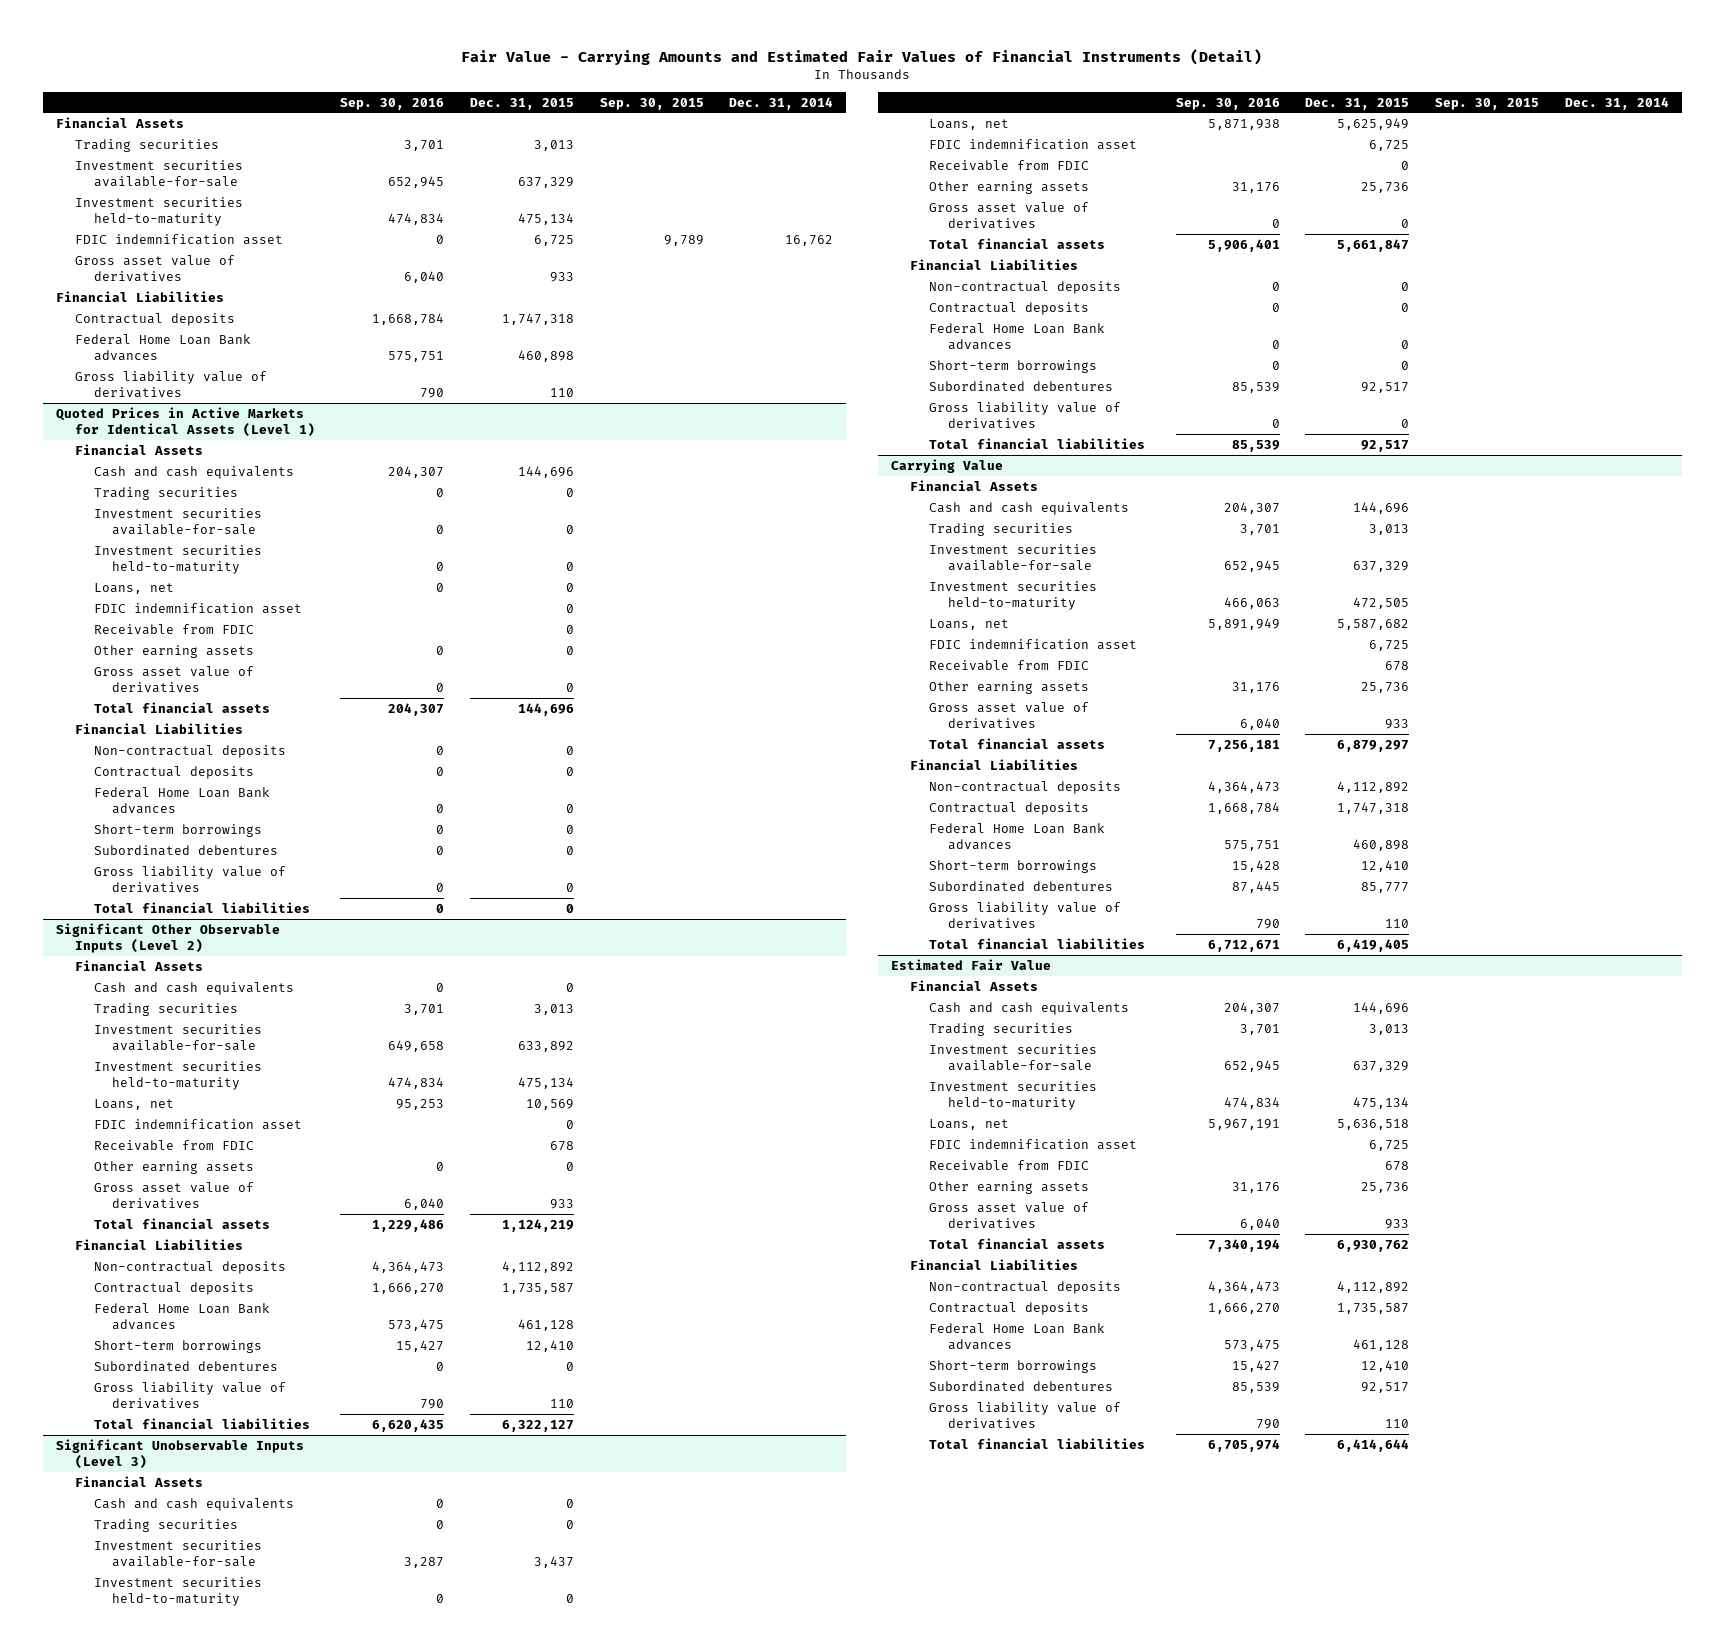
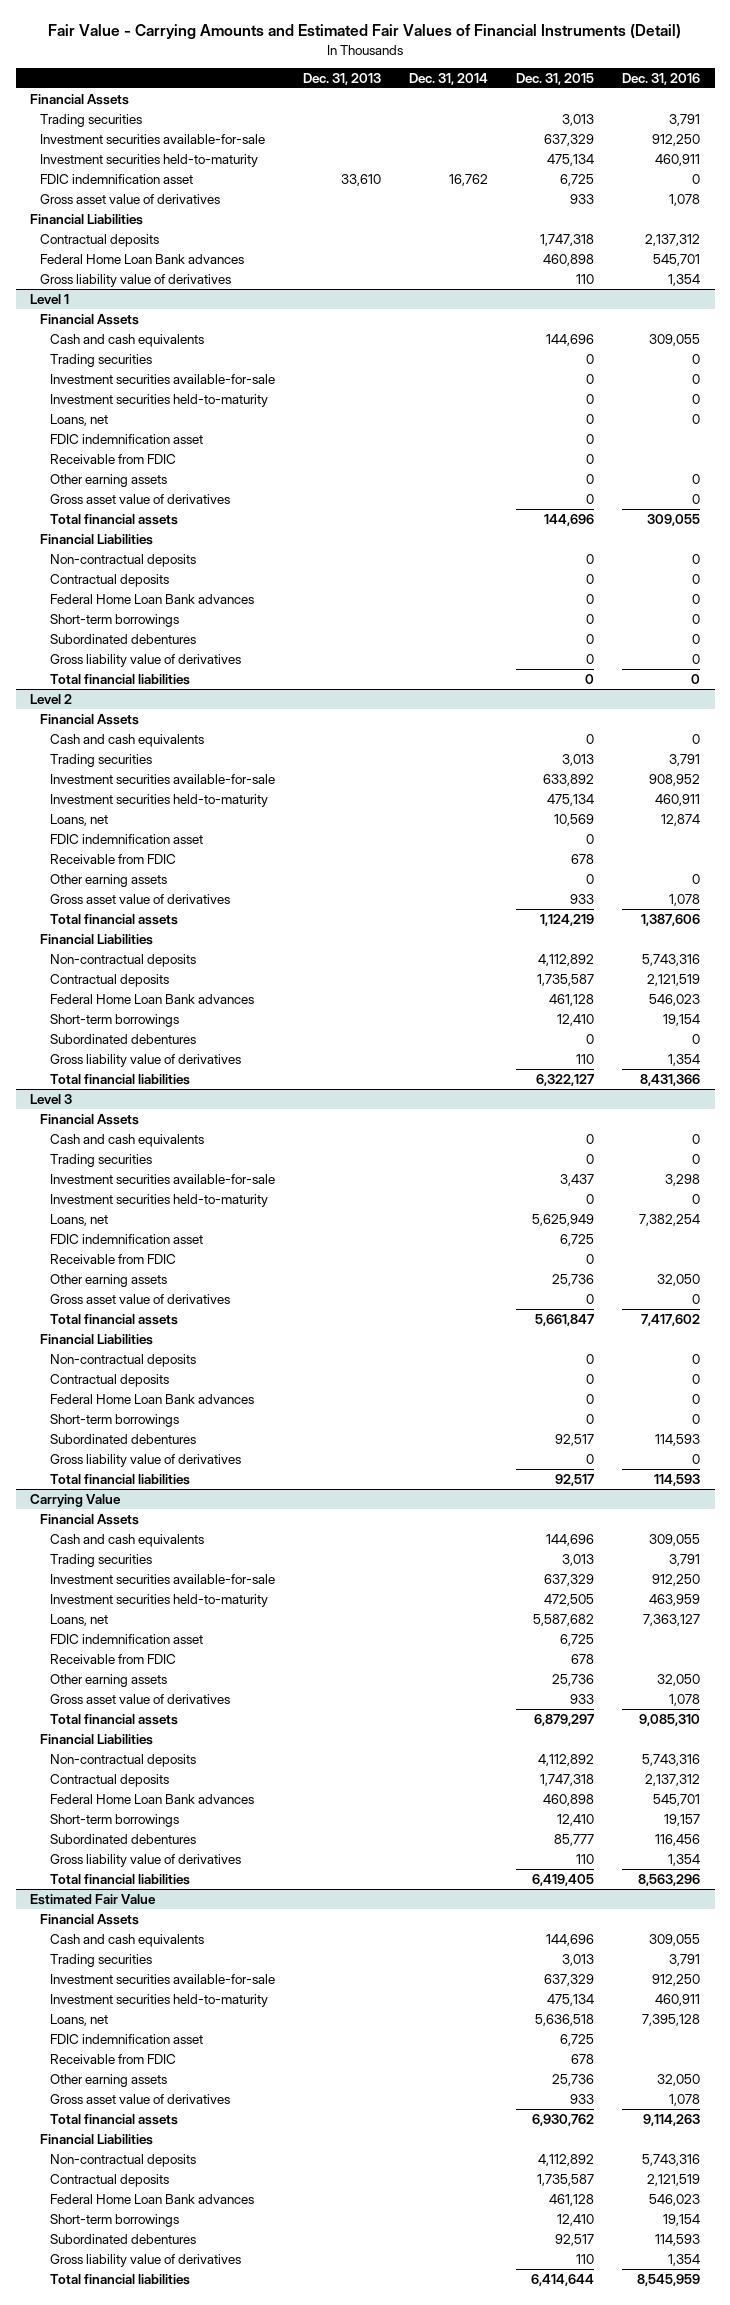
[340,97,445,110] Sep. 30, 2016 -> none
[599,97,704,110] Sep. 30, 2015 -> none
none -> [302,72,381,85] Dec. 31, 2013
none -> [622,72,701,85] Dec. 31, 2016
[55,406,315,437] Quoted Prices in Active Markets for Identical Assets (Level 1) -> [29,293,69,304] Level 1
[55,922,280,953] Significant Other Observable Inputs (Level 2) -> [29,693,72,704] Level 2
[55,1438,304,1469] Significant Unobservable Inputs (Level 3) -> [29,1093,72,1104] Level 3

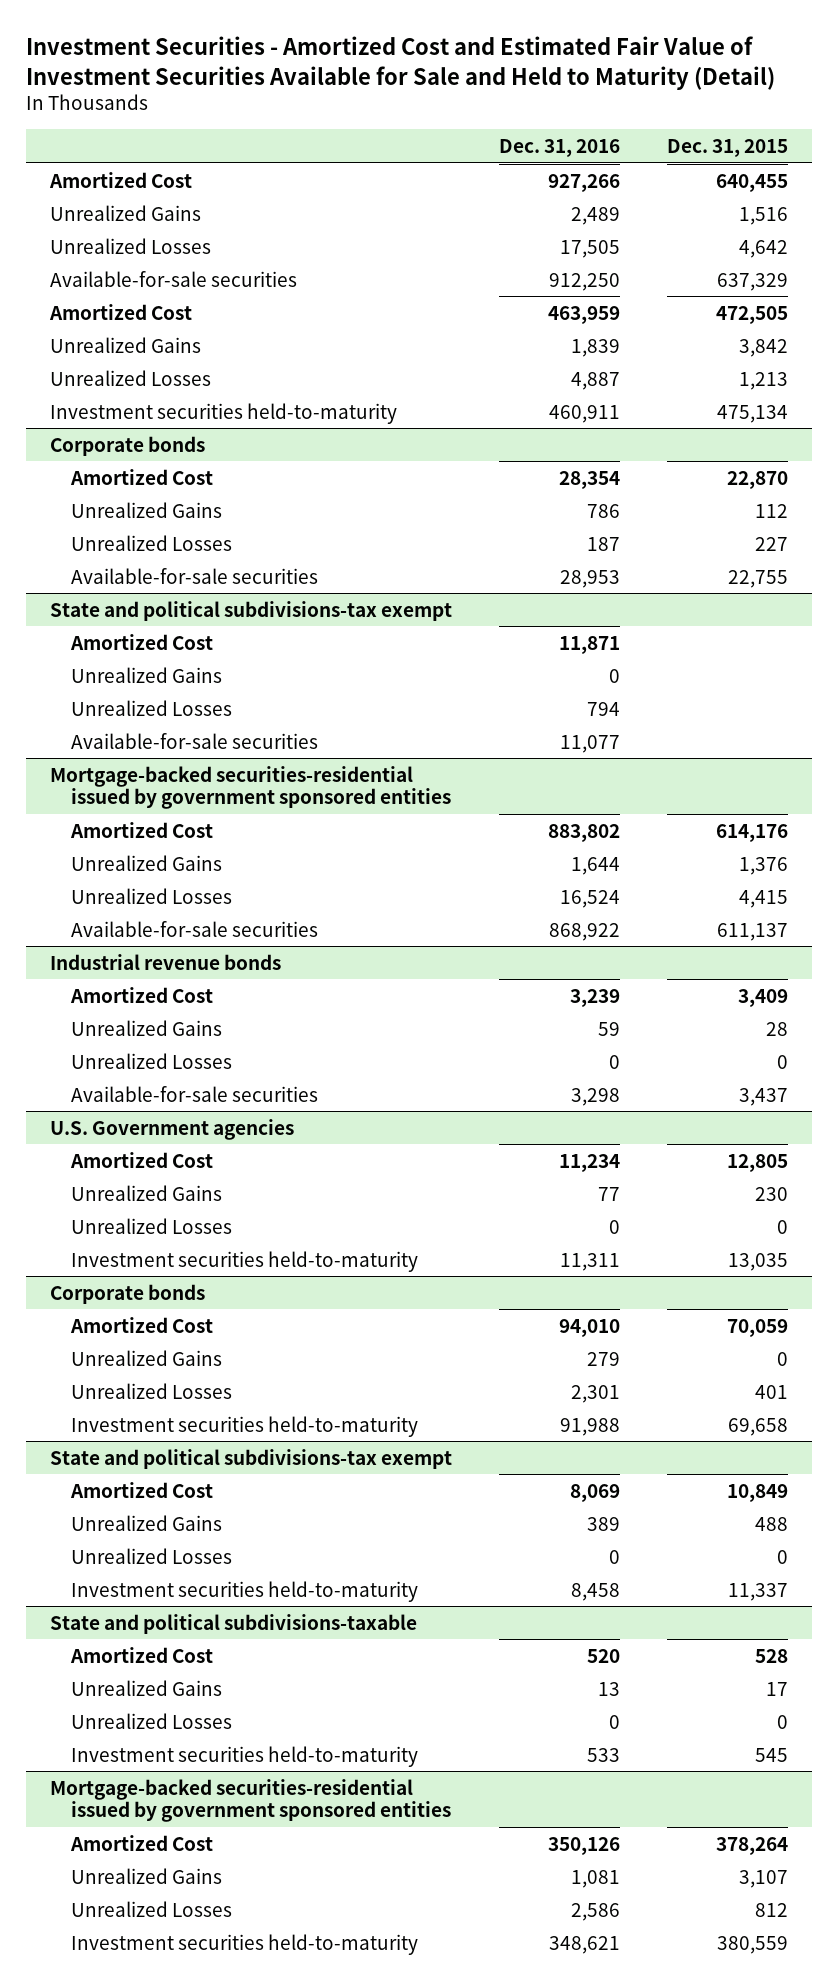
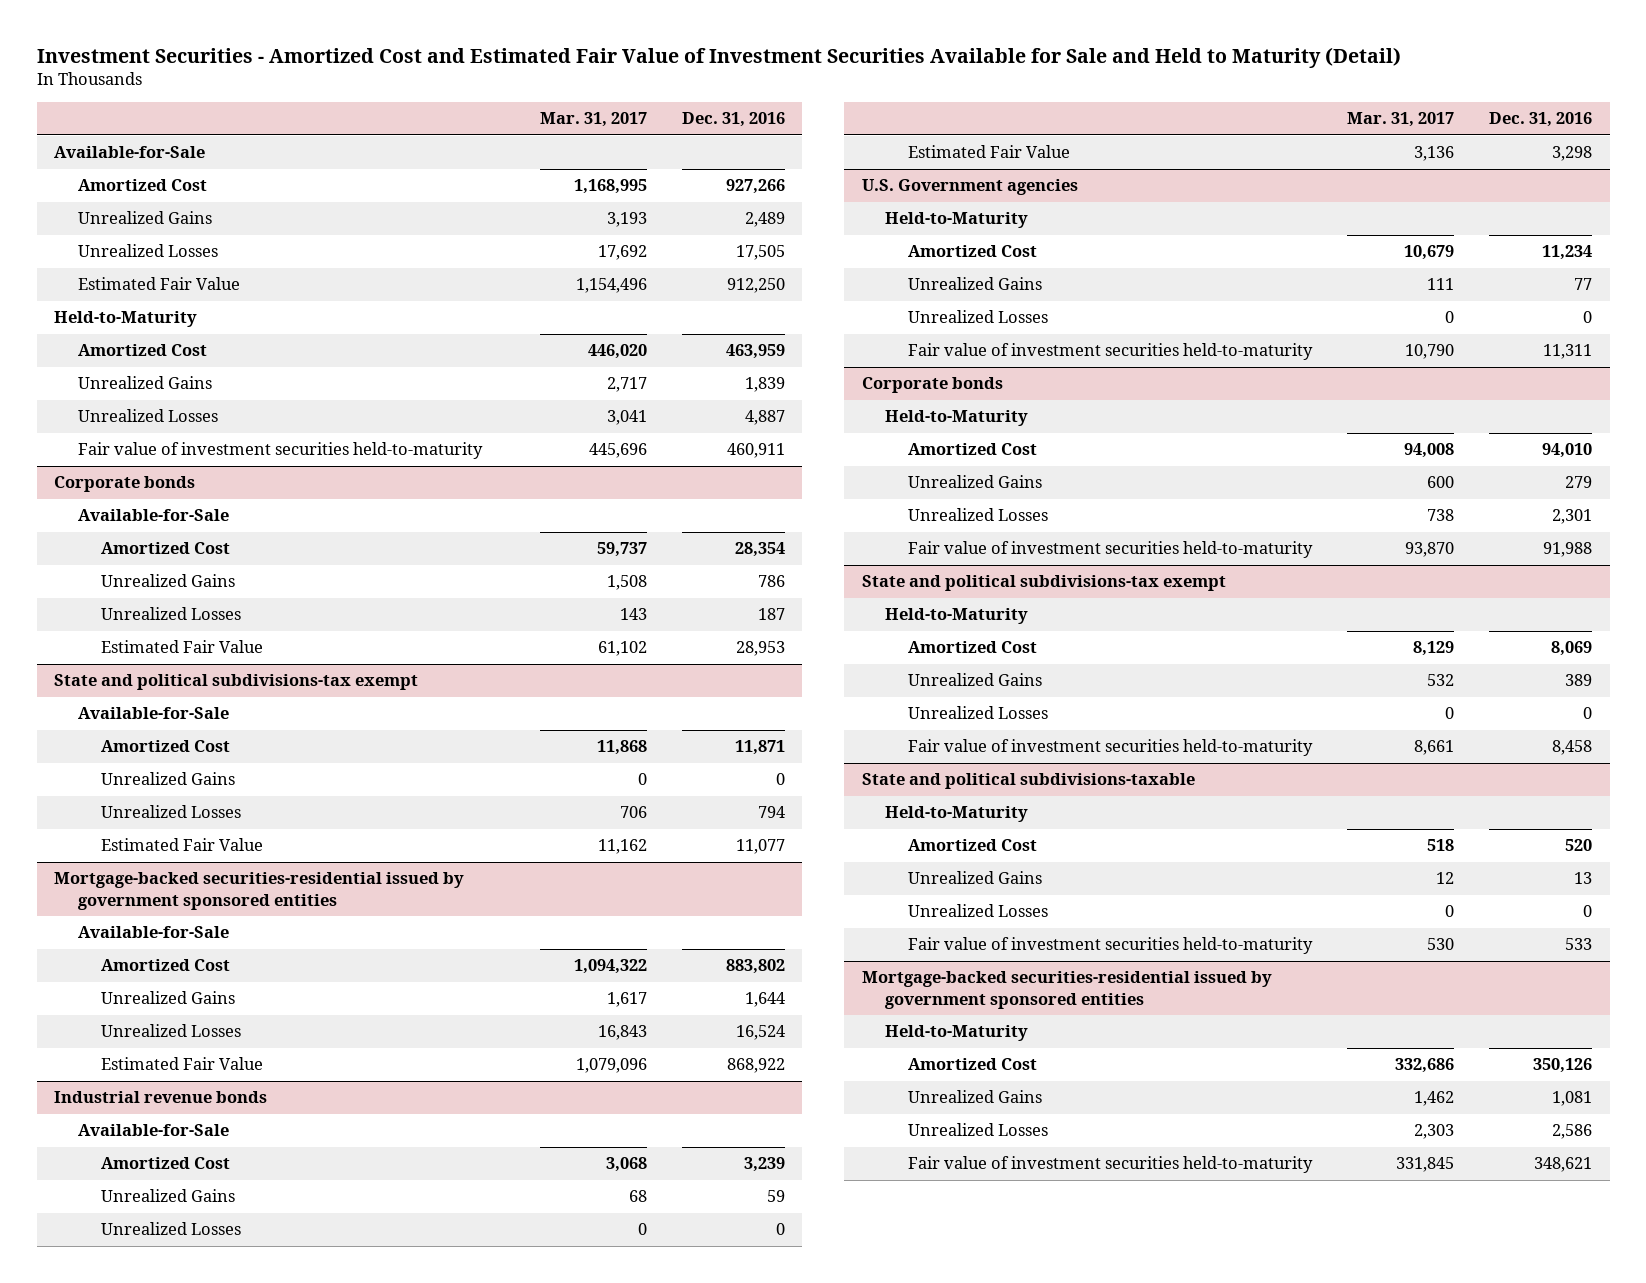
[667,138,789,157] Dec. 31, 2015 -> none
none -> [539,112,647,128] Mar. 31, 2017
none -> [54,146,206,159] Available-for-Sale
[49,270,297,287] Available-for-sale securities -> [77,277,240,291] Estimated Fair Value
none -> [54,311,198,328] Held-to-Maturity
[49,402,397,424] Investment securities held-to-maturity -> [77,442,483,460] Fair value of investment securities held-to-maturity
none -> [77,509,229,522] Available-for-Sale
[70,567,318,584] Available-for-sale securities -> [100,640,263,654] Estimated Fair Value
none -> [77,707,229,720] Available-for-Sale
[70,732,318,749] Available-for-sale securities -> [100,838,263,852] Estimated Fair Value
none -> [77,926,229,939] Available-for-Sale
[70,920,318,937] Available-for-sale securities -> [100,1057,263,1071] Estimated Fair Value
none -> [77,1124,229,1137] Available-for-Sale
[70,1085,318,1102] Available-for-sale securities -> [908,145,1071,159] Estimated Fair Value
none -> [884,212,1028,229] Held-to-Maturity
[70,1250,418,1272] Investment securities held-to-maturity -> [908,343,1314,361] Fair value of investment securities held-to-maturity
none -> [884,410,1028,427] Held-to-Maturity
[70,1415,418,1437] Investment securities held-to-maturity -> [908,541,1314,559] Fair value of investment securities held-to-maturity
none -> [884,608,1028,625] Held-to-Maturity
[70,1580,418,1602] Investment securities held-to-maturity -> [908,739,1314,757] Fair value of investment securities held-to-maturity
none -> [884,806,1028,823] Held-to-Maturity
[70,1745,418,1767] Investment securities held-to-maturity -> [908,937,1314,955] Fair value of investment securities held-to-maturity
none -> [884,1025,1028,1042] Held-to-Maturity
[70,1933,418,1955] Investment securities held-to-maturity -> [908,1156,1314,1174] Fair value of investment securities held-to-maturity

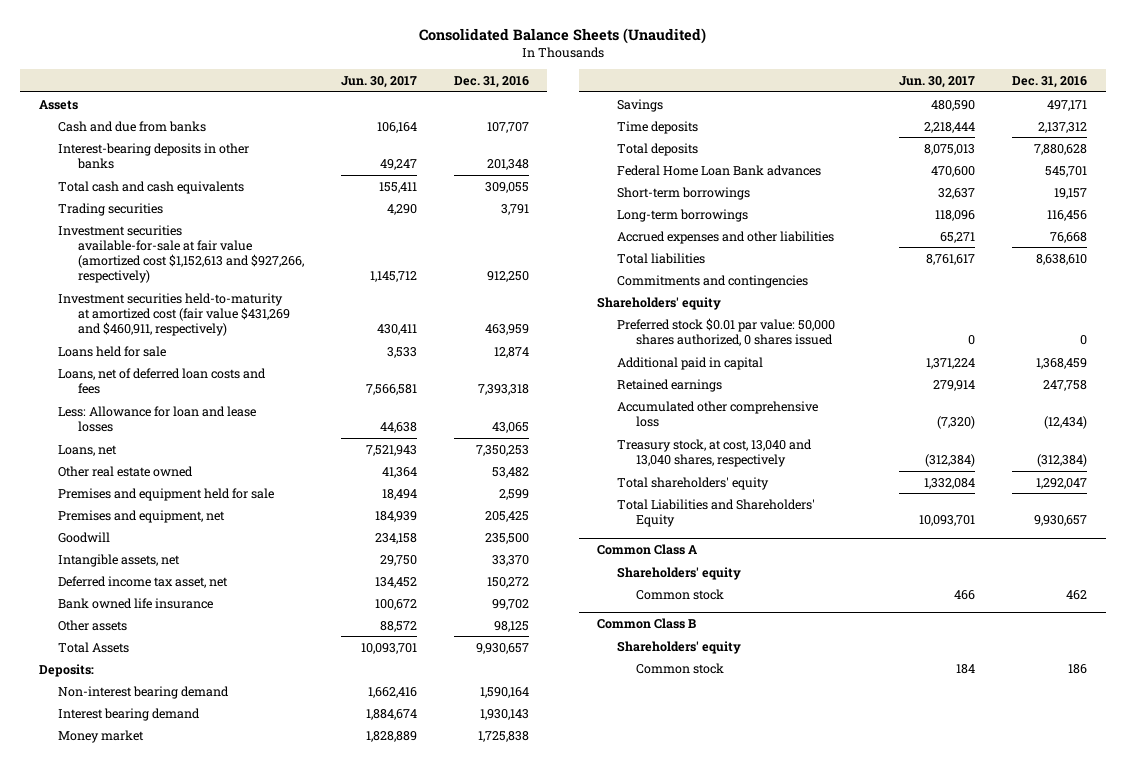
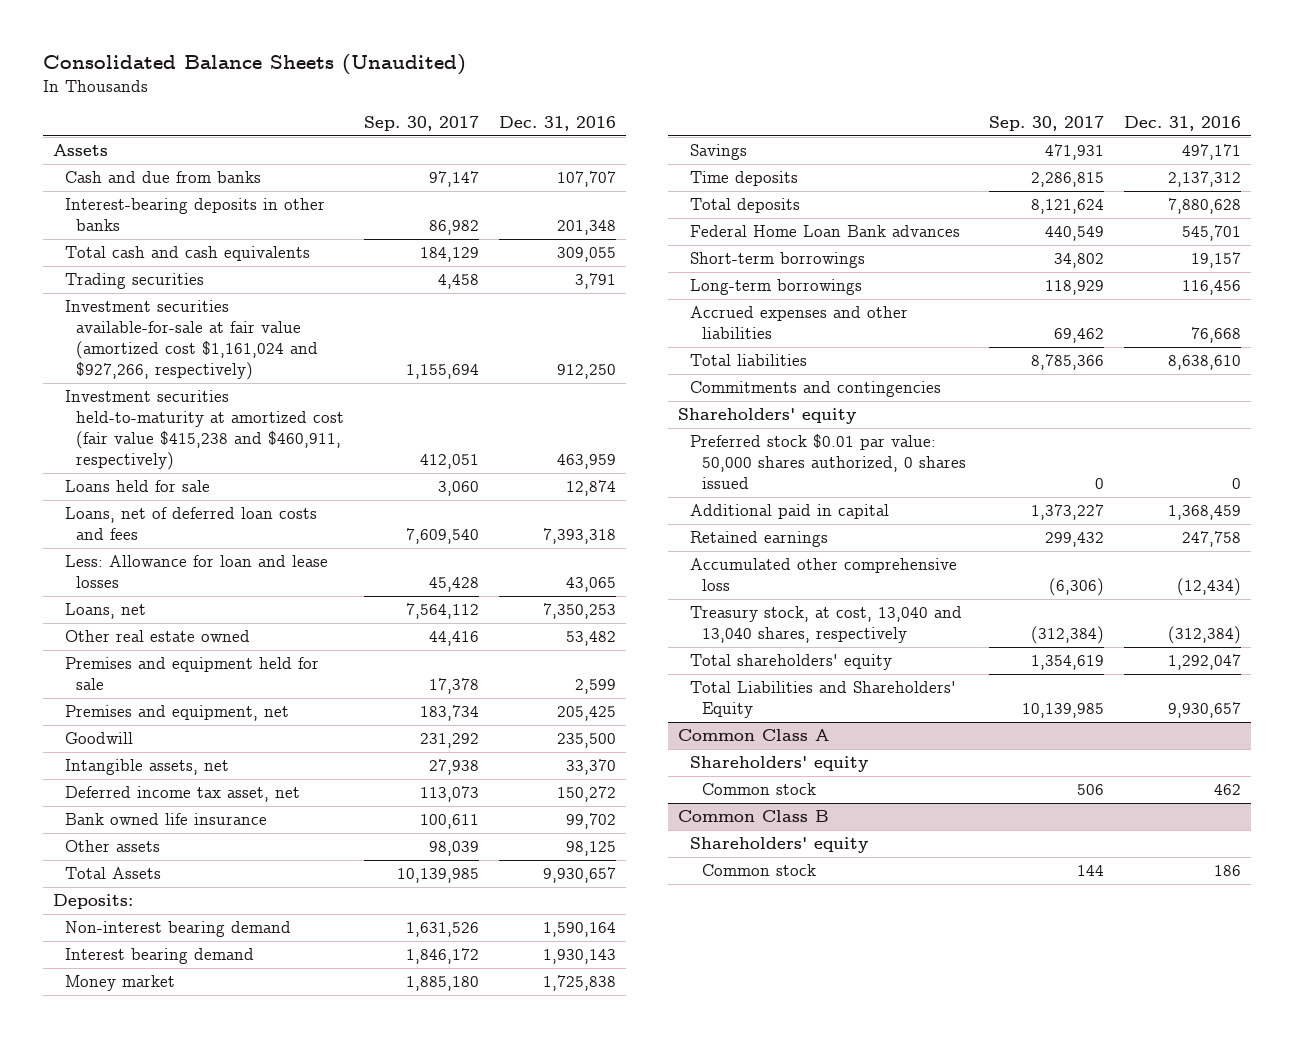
[340,75,417,88] Jun. 30, 2017 -> none
none -> [364,115,480,131] Sep. 30, 2017
[58,224,304,284] Investment securities available-for-sale at fair value (amortized cost $1,152,613 and $927,266, respectively) -> [64,300,319,381] Investment securities available-for-sale at fair value (amortized cost $1,161,024 and $927,266, respectively)
[58,292,290,337] Investment securities held-to-maturity at amortized cost (fair value $431,269 and $460,911, respectively) -> [64,390,345,471] Investment securities held-to-maturity at amortized cost (fair value $415,238 and $460,911, respectively)

